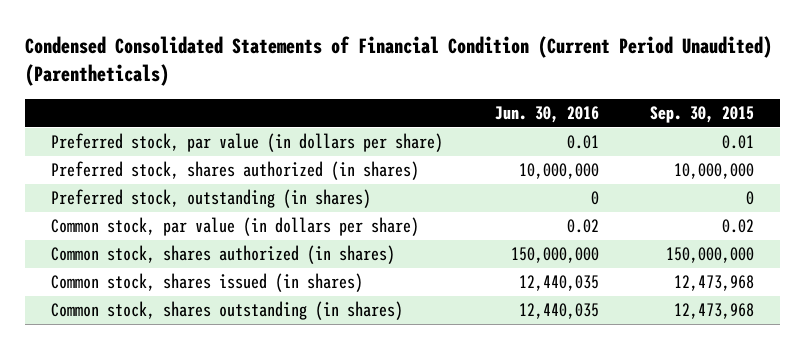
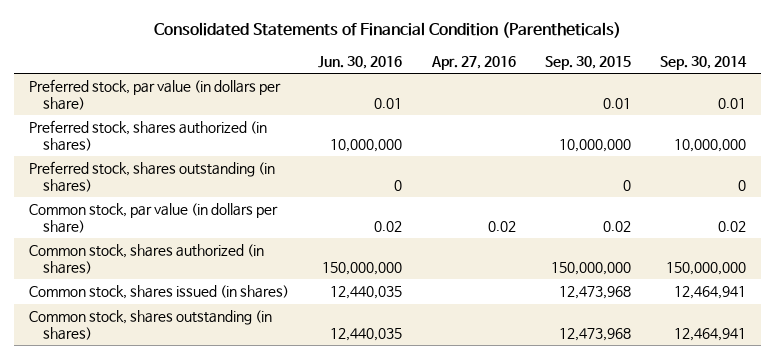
[25,36,773,87] Condensed Consolidated Statements of Financial Condition (Current Period Unaudited) (Parentheticals) -> [153,22,621,39] Consolidated Statements of Financial Condition (Parentheticals)
none -> [430,56,516,71] Apr. 27, 2016
none -> [660,56,748,71] Sep. 30, 2014
[50,189,371,209] Preferred stock, outstanding (in shares) -> [28,161,275,193] Preferred stock, shares outstanding (in shares)

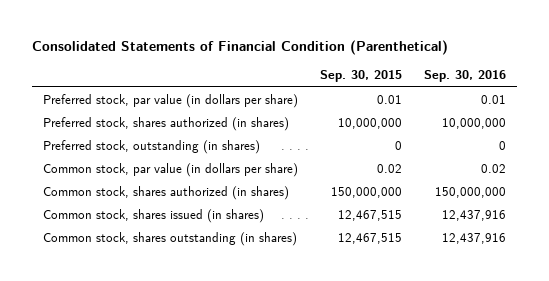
[153,22,621,39] Consolidated Statements of Financial Condition (Parentheticals) -> [32,40,449,56] Consolidated Statements of Financial Condition (Parenthetical)
[318,56,403,70] Jun. 30, 2016 -> none
[430,56,516,71] Apr. 27, 2016 -> none
[660,56,748,71] Sep. 30, 2014 -> none
none -> [423,70,506,83] Sep. 30, 2016
[28,161,275,193] Preferred stock, shares outstanding (in shares) -> [43,140,261,155] Preferred stock, outstanding (in shares)
[558,286,631,300] 12,473,968 -> [337,210,402,222] 12,467,515
[558,328,631,342] 12,473,968 -> [337,233,402,245] 12,467,515

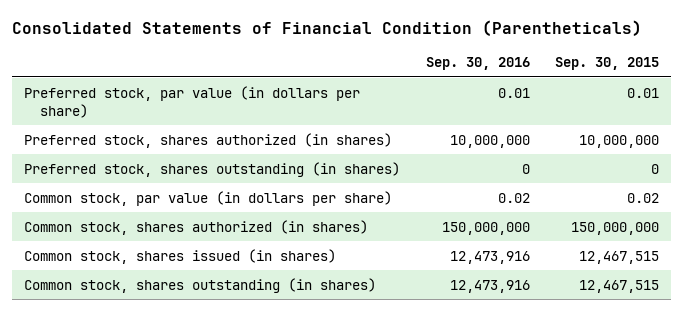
[32,40,449,56] Consolidated Statements of Financial Condition (Parenthetical) -> [11,19,642,36] Consolidated Statements of Financial Condition (Parentheticals)
[43,140,261,155] Preferred stock, outstanding (in shares) -> [24,161,401,177] Preferred stock, shares outstanding (in shares)
[441,210,506,222] 12,437,916 -> [449,250,530,264] 12,473,916
[441,233,506,245] 12,437,916 -> [449,279,530,293] 12,473,916

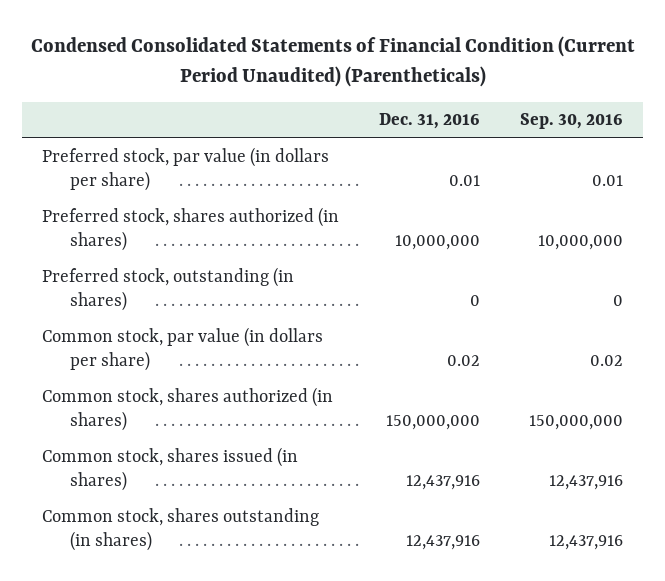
[11,19,642,36] Consolidated Statements of Financial Condition (Parentheticals) -> [30,36,635,88] Condensed Consolidated Statements of Financial Condition (Current Period Unaudited) (Parentheticals)
[554,57,659,71] Sep. 30, 2015 -> none
none -> [379,113,481,130] Dec. 31, 2016
[24,161,401,177] Preferred stock, shares outstanding (in shares) -> [42,267,295,312] Preferred stock, outstanding (in shares)
[449,250,530,264] 12,473,916 -> [549,475,624,491] 12,437,916
[449,279,530,293] 12,473,916 -> [549,535,624,551] 12,437,916

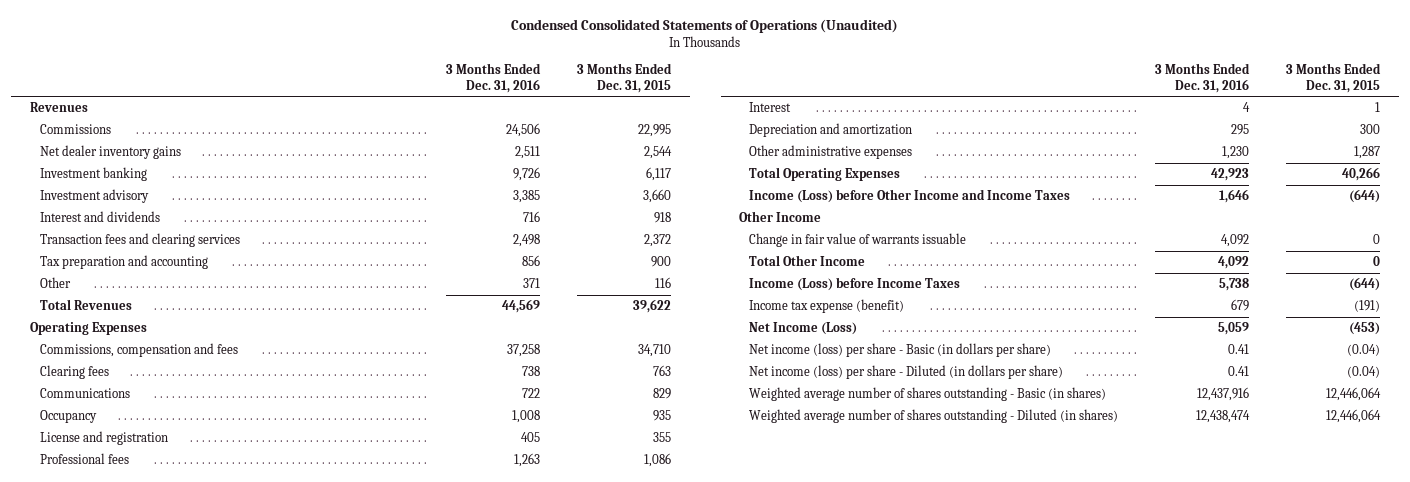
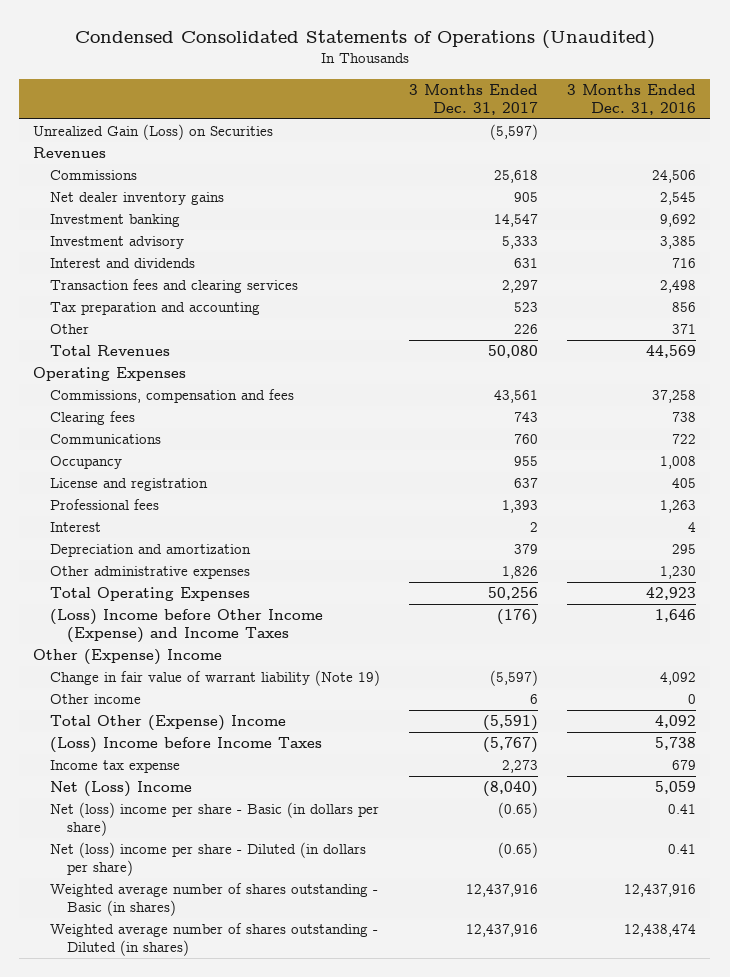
[576,63,672,93] 3 Months Ended Dec. 31, 2015 -> none
none -> [409,84,539,115] 3 Months Ended Dec. 31, 2017
none -> [33,124,274,141] Unrealized Gain (Loss) on Securities
[514,146,540,160] 2,511 -> [660,192,697,206] 2,545
[512,167,540,182] 9,726 -> [660,214,697,228] 9,692
[749,189,1071,204] Income (Loss) before Other Income and Income Taxes -> [50,609,324,644] (Loss) Income before Other Income (Expense) and Income Taxes
[739,211,822,223] Other Income -> [33,649,223,666] Other (Expense) Income
[749,233,967,248] Change in fair value of warrants issuable -> [50,670,381,687] Change in fair value of warrant liability (Note 19)
[749,255,866,267] Total Other Income -> [50,694,142,705] Other income
[1218,256,1250,270] 4,092 -> [688,694,697,705] 0
none -> [50,715,287,732] Total Other (Expense) Income
[749,277,961,292] Income (Loss) before Income Taxes -> [50,737,323,754] (Loss) Income before Income Taxes
[749,299,905,314] Income tax expense (benefit) -> [50,760,181,774] Income tax expense
[749,322,858,336] Net Income (Loss) -> [50,781,193,798] Net (Loss) Income
[749,343,1052,358] Net income (loss) per share - Basic (in dollars per share) -> [50,802,380,837] Net (loss) income per share - Basic (in dollars per share)
[749,365,1064,380] Net income (loss) per share - Diluted (in dollars per share) -> [50,842,367,877] Net (loss) income per share - Diluted (in dollars per share)

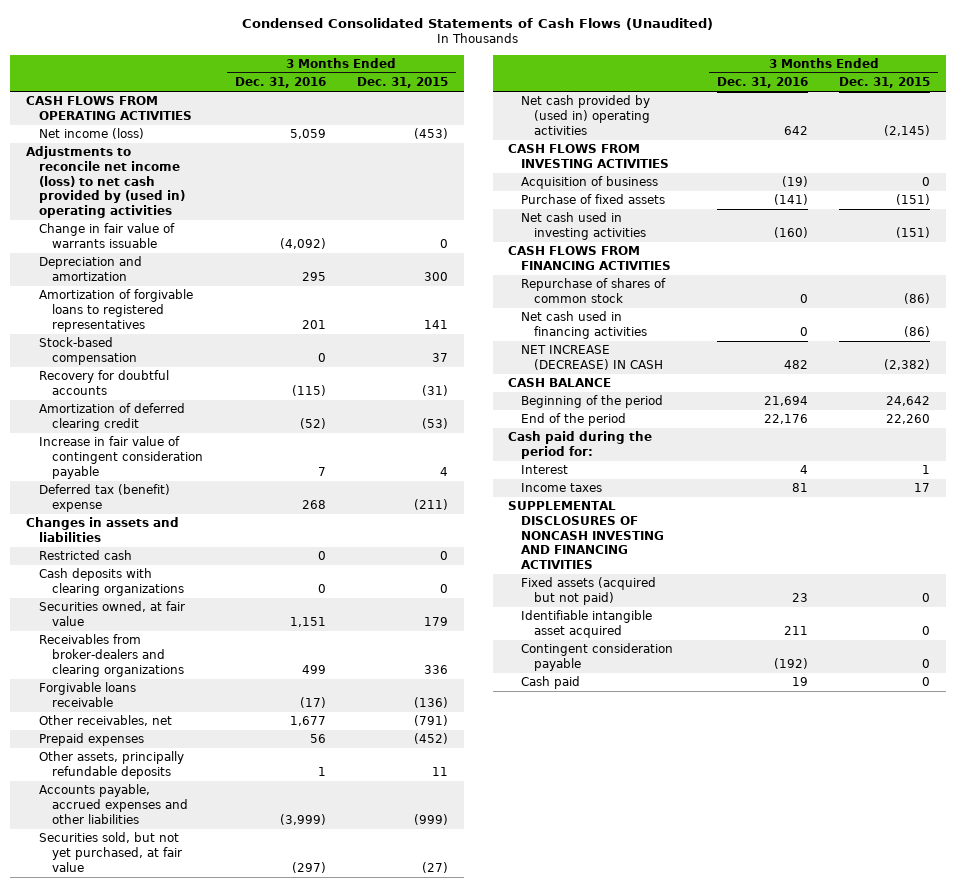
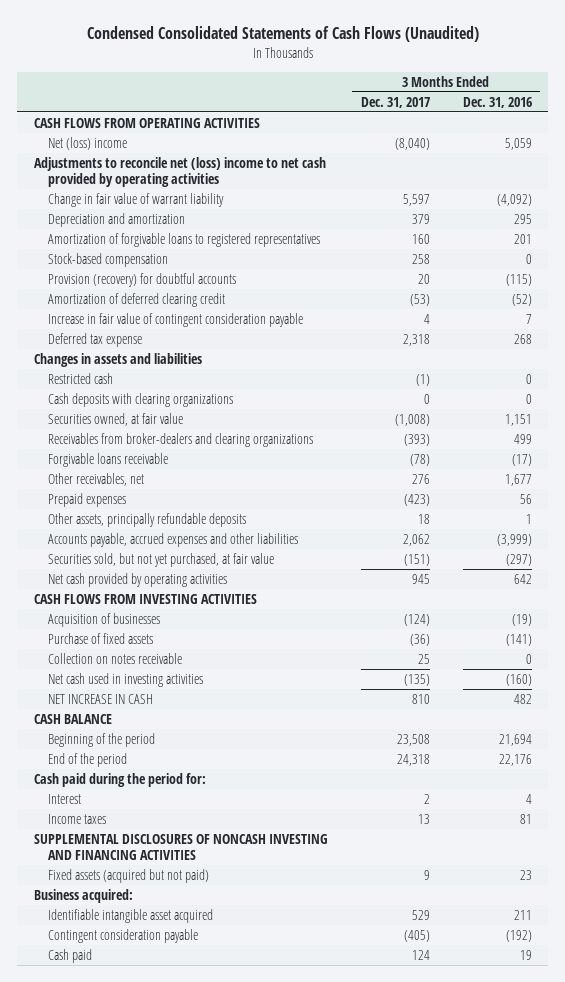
[357,77,449,89] Dec. 31, 2015 -> none
none -> [360,96,430,108] Dec. 31, 2017
[38,128,144,140] Net income (loss) -> [48,136,128,150] Net (loss) income
[26,146,185,219] Adjustments to reconcile net income (loss) to net cash provided by (used in) operating activities -> [33,156,326,188] Adjustments to reconcile net (loss) income to net cash provided by operating activities
[38,223,175,248] Change in fair value of warrants issuable -> [48,192,225,207] Change in fair value of warrant liability
[38,370,169,395] Recovery for doubtful accounts -> [48,272,237,287] Provision (recovery) for doubtful accounts
[38,484,170,512] Deferred tax (benefit) expense -> [48,332,143,347] Deferred tax expense
[521,95,651,135] Net cash provided by (used in) operating activities -> [48,572,228,587] Net cash provided by operating activities
[521,176,659,190] Acquisition of business -> [48,612,161,627] Acquisition of businesses
none -> [48,652,183,664] Collection on notes receivable
[508,246,672,270] CASH FLOWS FROM FINANCING ACTIVITIES -> none
[521,278,667,303] Repurchase of shares of common stock -> none
[521,311,648,339] Net cash used in financing activities -> none
[521,345,664,370] NET INCREASE (DECREASE) IN CASH -> [48,693,154,704] NET INCREASE IN CASH
none -> [33,888,133,903] Business acquired:

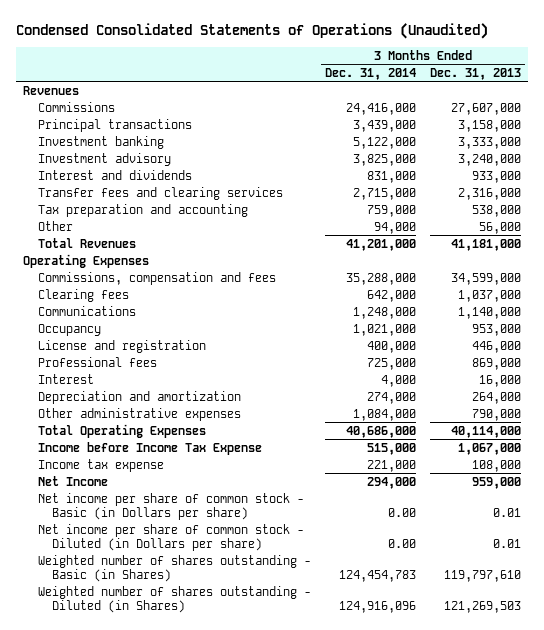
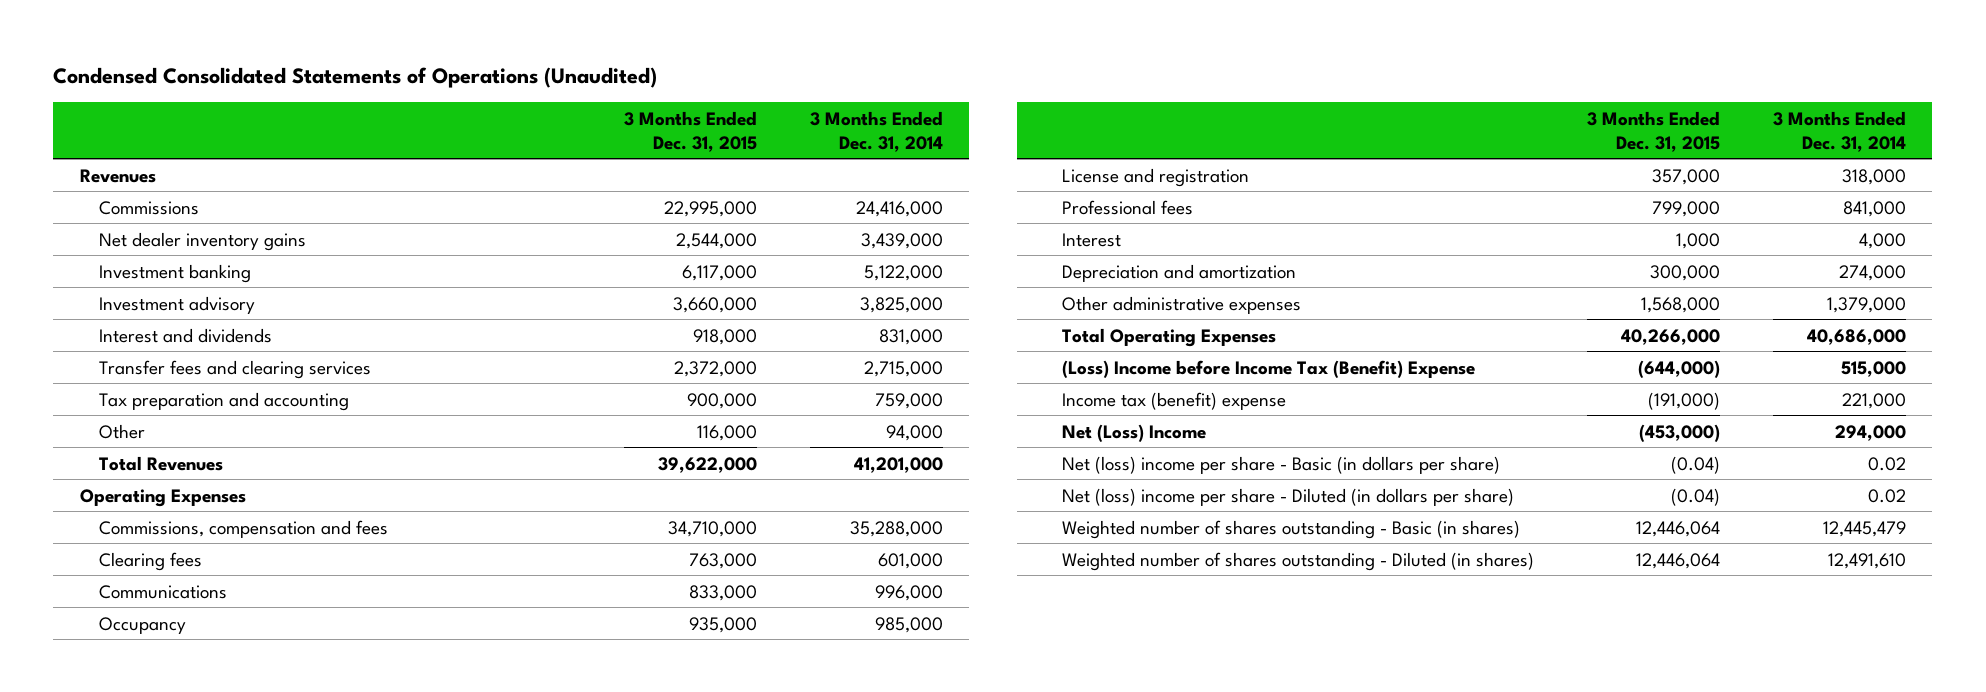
[429,67,521,80] Dec. 31, 2013 -> none
none -> [623,110,757,152] 3 Months Ended Dec. 31, 2015
[37,118,192,132] Principal transactions -> [98,231,306,251] Net dealer inventory gains
[366,289,416,302] 642,000 -> [877,552,943,569] 601,000
[352,306,416,319] 1,248,000 -> [874,584,943,601] 996,000
[352,323,416,336] 1,021,000 -> [874,616,943,633] 985,000
[366,340,416,353] 400,000 -> [1841,168,1906,185] 318,000
[366,357,416,370] 725,000 -> [1842,200,1906,217] 841,000
[352,408,416,421] 1,084,000 -> [1826,296,1906,313] 1,379,000
[37,441,262,455] Income before Income Tax Expense -> [1062,359,1476,378] (Loss) Income before Income Tax (Benefit) Expense
[37,458,164,472] Income tax expense -> [1062,391,1287,410] Income tax (benefit) expense
[37,475,108,486] Net Income -> [1062,423,1207,442] Net (Loss) Income
[37,492,304,520] Net income per share of common stock - Basic (in Dollars per share) -> [1062,455,1501,474] Net (loss) income per share - Basic (in dollars per share)
[387,507,416,517] 0.00 -> [1867,456,1906,471] 0.02
[37,523,304,551] Net income per share of common stock - Diluted (in Dollars per share) -> [1062,487,1515,506] Net (loss) income per share - Diluted (in dollars per share)
[387,538,416,548] 0.00 -> [1867,488,1906,503] 0.02
[37,554,311,582] Weighted number of shares outstanding - Basic (in Shares) -> [1062,519,1521,539] Weighted number of shares outstanding - Basic (in shares)
[338,569,416,582] 124,454,783 -> [1822,520,1906,537] 12,445,479
[37,585,311,613] Weighted number of shares outstanding - Diluted (in Shares) -> [1062,551,1535,571] Weighted number of shares outstanding - Diluted (in shares)
[338,600,416,613] 124,916,096 -> [1827,552,1906,569] 12,491,610

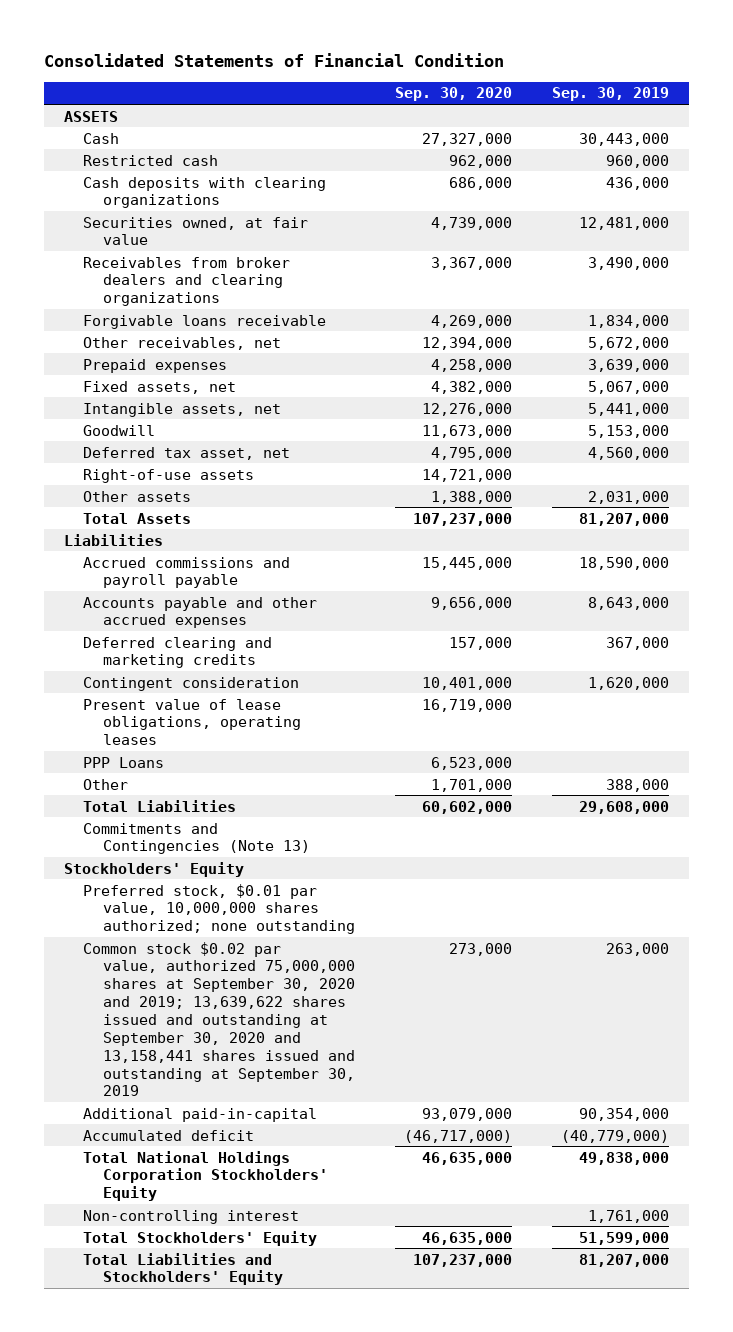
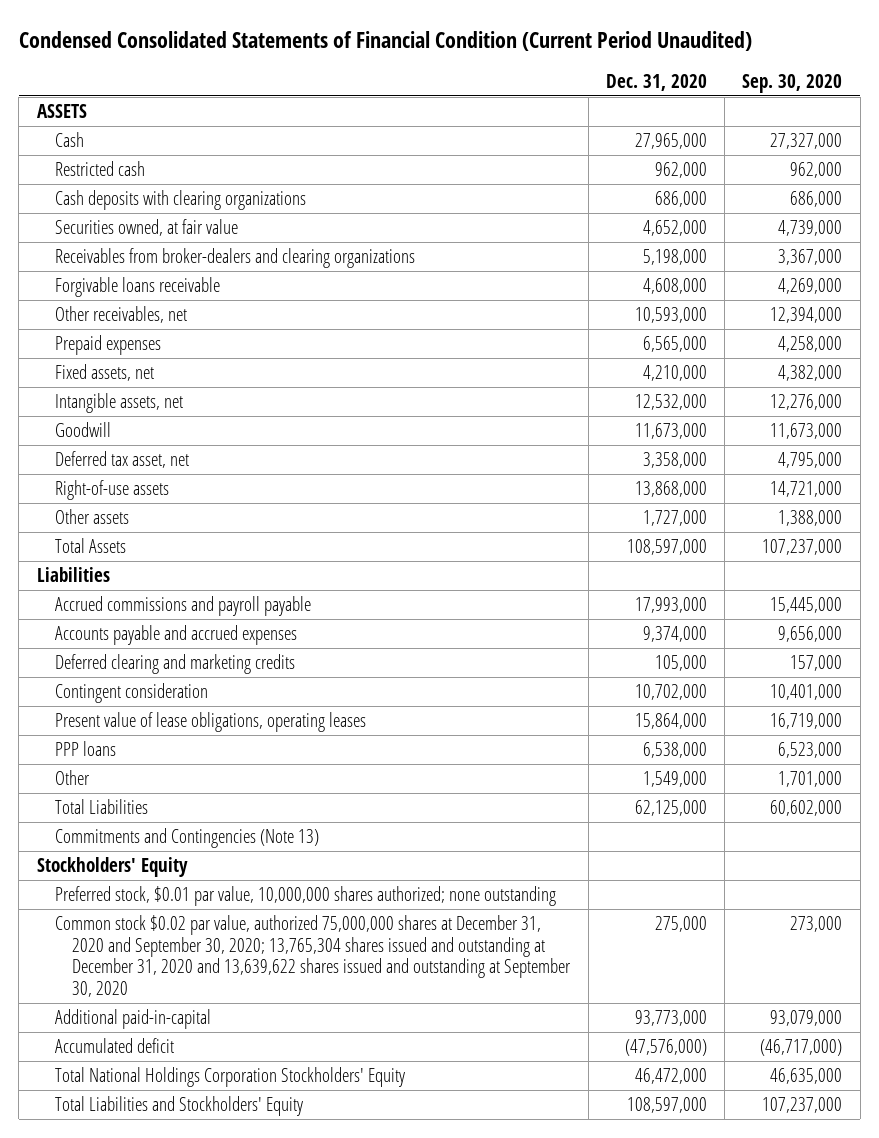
[43,52,504,67] Consolidated Statements of Financial Condition -> [18,30,752,51] Condensed Consolidated Statements of Financial Condition (Current Period Unaudited)
[551,87,669,102] Sep. 30, 2019 -> none
none -> [605,73,707,91] Dec. 31, 2020
[83,256,291,307] Receivables from broker dealers and clearing organizations -> [54,248,415,269] Receivables from broker-dealers and clearing organizations
[83,596,318,629] Accounts payable and other accrued expenses -> [54,625,297,646] Accounts payable and accrued expenses
[83,756,165,768] PPP Loans -> [54,741,116,757] PPP loans
[83,941,356,1097] Common stock $0.02 par value, authorized 75,000,000 shares at September 30, 2020 and 2019; 13,639,622 shares issued and outstanding at September 30, 2020 and 13,158,441 shares issued and outstanding at September 30, 2019 -> [54,915,572,998] Common stock $0.02 par value, authorized 75,000,000 shares at December 31, 2020 and September 30, 2020; 13,765,304 shares issued and outstanding at December 31, 2020 and 13,639,622 shares issued and outstanding at September 30, 2020
[83,1209,300,1224] Non-controlling interest -> none
[83,1230,318,1246] Total Stockholders' Equity -> none

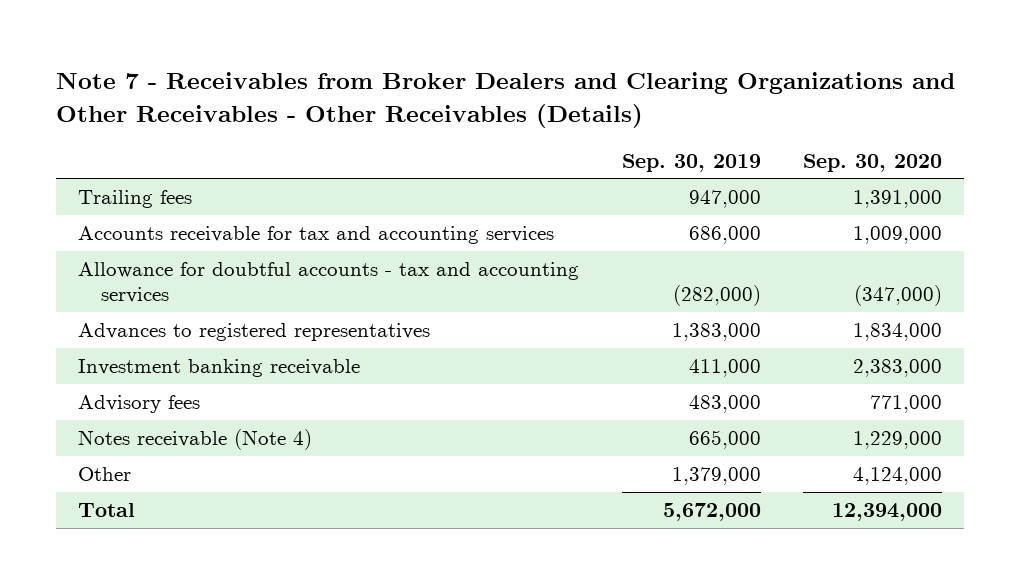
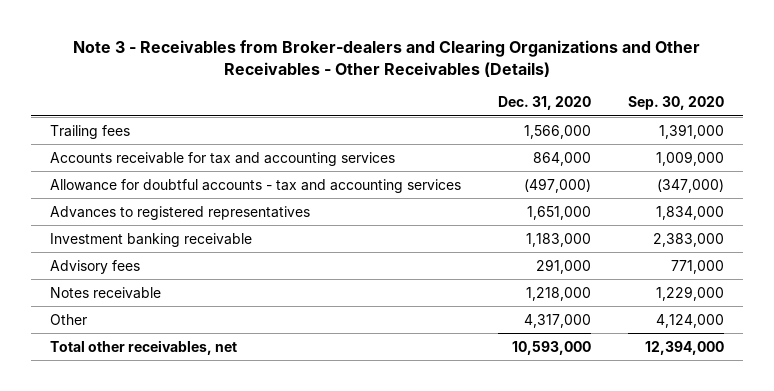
[56,71,956,128] Note 7 - Receivables from Broker Dealers and Clearing Organizations and Other Receivables - Other Receivables (Details) -> [73,40,701,77] Note 3 - Receivables from Broker-dealers and Clearing Organizations and Other Receivables - Other Receivables (Details)
[621,153,761,172] Sep. 30, 2019 -> none
none -> [498,96,592,111] Dec. 31, 2020
[77,429,312,451] Notes receivable (Note 4) -> [50,286,162,299] Notes receivable
[77,503,135,518] Total -> [50,339,238,355] Total other receivables, net

